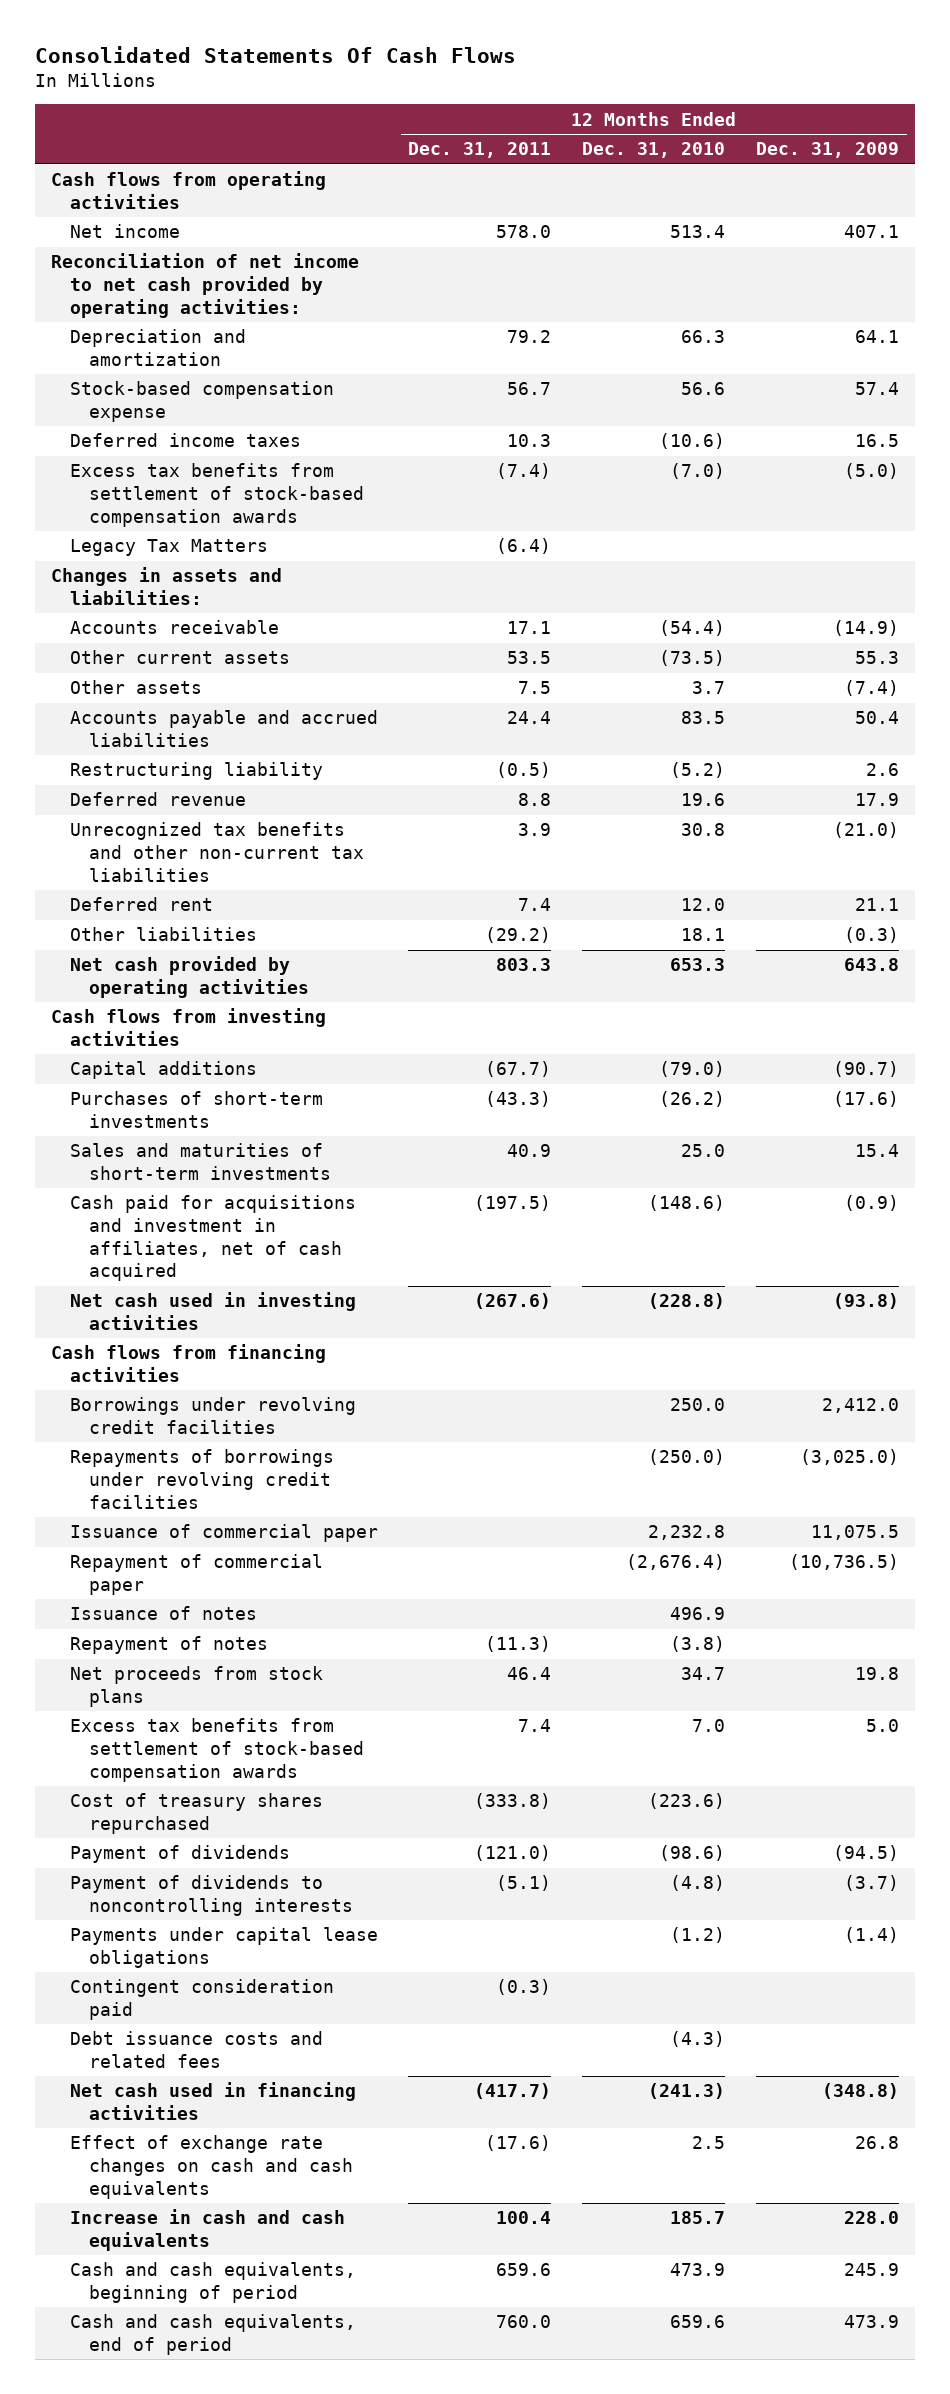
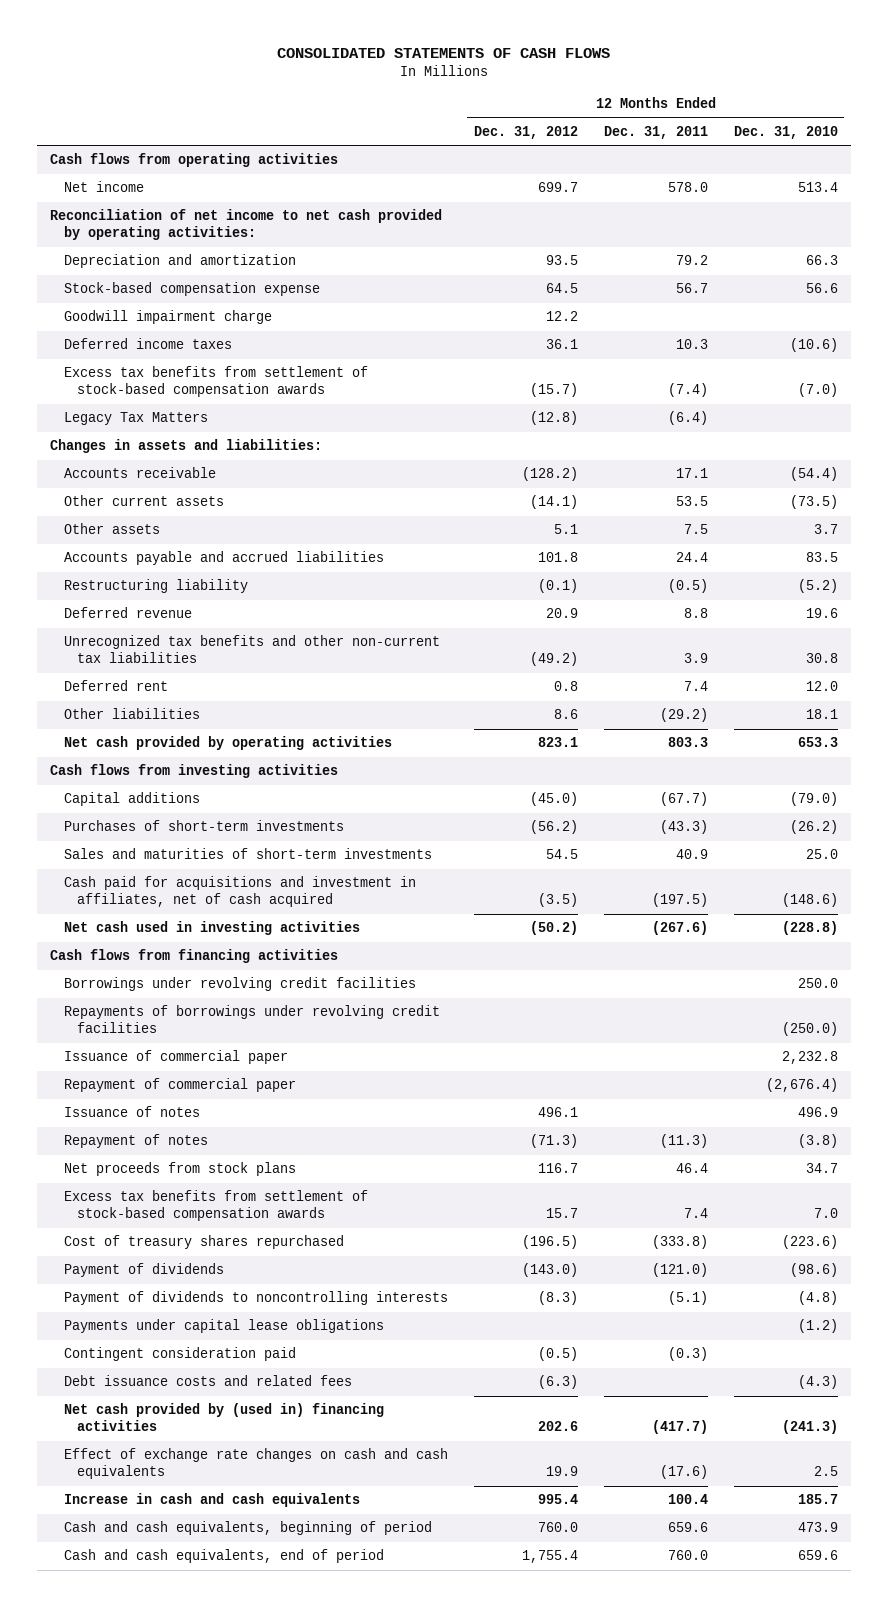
[35,45,517,63] Consolidated Statements Of Cash Flows -> [276,47,610,58] CONSOLIDATED STATEMENTS OF CASH FLOWS
[756,142,900,159] Dec. 31, 2009 -> none
none -> [473,125,578,139] Dec. 31, 2012
none -> [63,310,272,325] Goodwill impairment charge
[69,2082,356,2120] Net cash used in financing activities -> [63,1403,384,1432] Net cash provided by (used in) financing activities

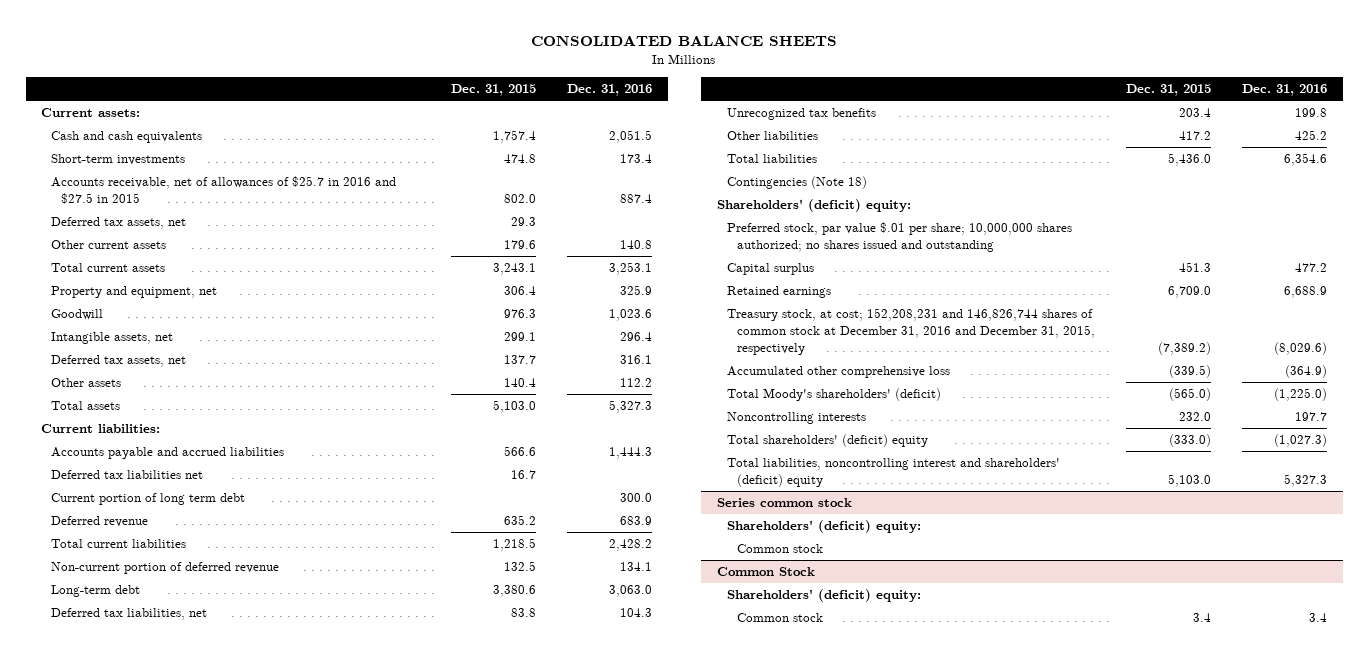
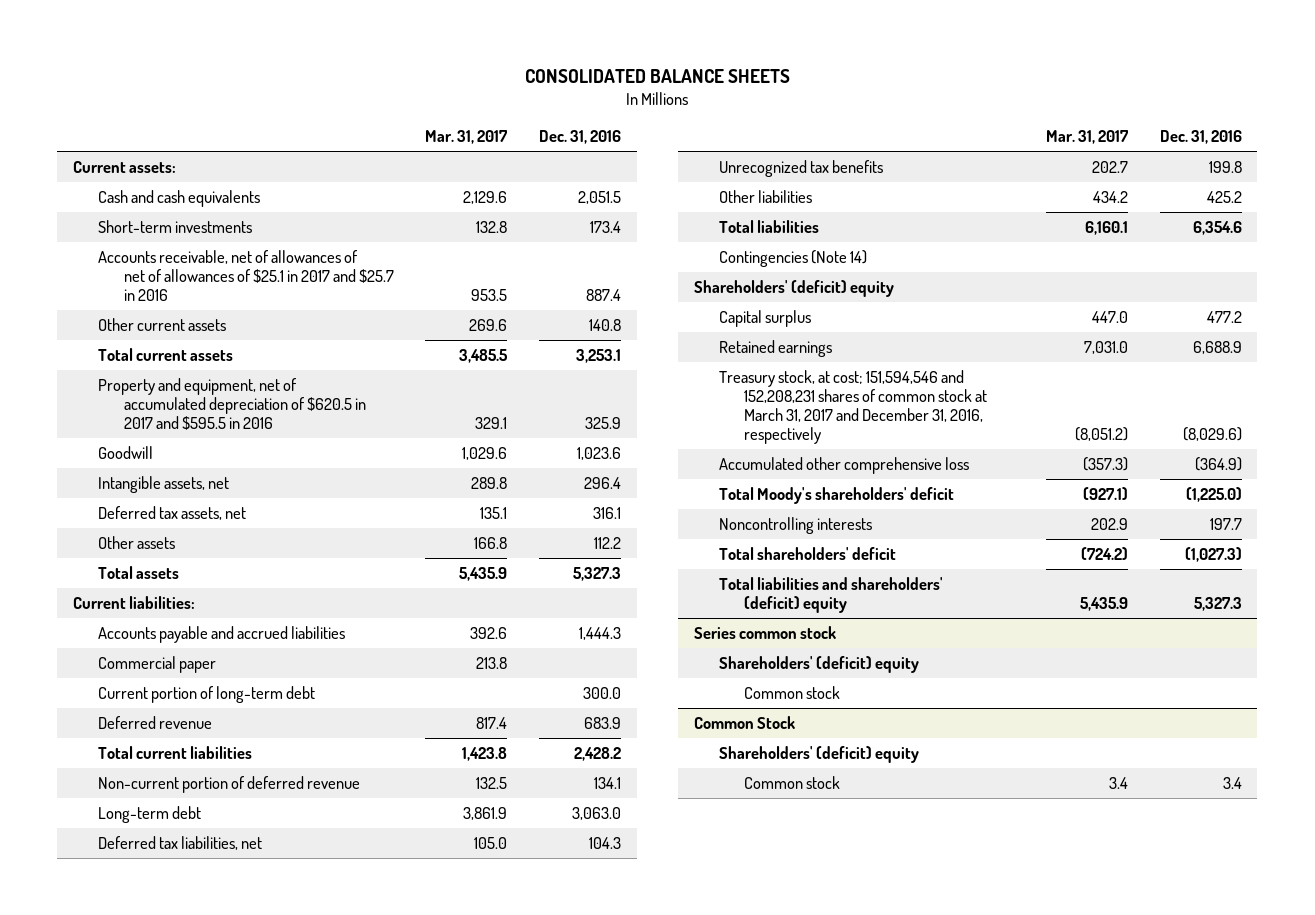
[450,84,536,97] Dec. 31, 2015 -> none
none -> [425,130,509,145] Mar. 31, 2017
[51,217,187,230] Deferred tax assets, net -> none
[51,176,397,204] Accounts receivable, net of allowances of $25.7 in 2016 and $27.5 in 2015 -> [98,250,394,301] Accounts receivable, net of allowances of net of allowances of $25.1 in 2017 and $25.7 in 2016
[51,286,218,299] Property and equipment, net -> [98,378,366,430] Property and equipment, net of accumulated depreciation of $620.5 in 2017 and $595.5 in 2016
[51,470,204,480] Deferred tax liabilities net -> none
none -> [98,656,217,674] Commercial paper
[51,493,246,506] Current portion of long term debt -> [98,686,316,704] Current portion of long-term debt
[726,222,1072,252] Preferred stock, par value $.01 per share; 10,000,000 shares authorized; no shares issued and outstanding -> none
[726,176,867,190] Contingencies (Note 18) -> [718,250,867,268] Contingencies (Note 14)
[716,199,911,213] Shareholders' (deficit) equity: -> [693,280,894,298] Shareholders' (deficit) equity
[726,308,1095,355] Treasury stock, at cost; 152,208,231 and 146,826,744 shares of common stock at December 31, 2016 and December 31, 2015, respectively -> [718,370,988,444] Treasury stock, at cost; 151,594,546 and 152,208,231 shares of common stock at March 31, 2017 and December 31, 2016, respectively
[726,388,941,402] Total Moody's shareholders' (deficit) -> [718,487,954,505] Total Moody's shareholders' deficit
[726,434,928,448] Total shareholders' (deficit) equity -> [718,547,896,561] Total shareholders' deficit
[726,458,1060,487] Total liabilities, noncontrolling interest and shareholders' (deficit) equity -> [718,577,943,613] Total liabilities and shareholders' (deficit) equity
[726,520,921,534] Shareholders' (deficit) equity: -> [718,656,919,674] Shareholders' (deficit) equity
[726,589,921,603] Shareholders' (deficit) equity: -> [718,746,919,764] Shareholders' (deficit) equity

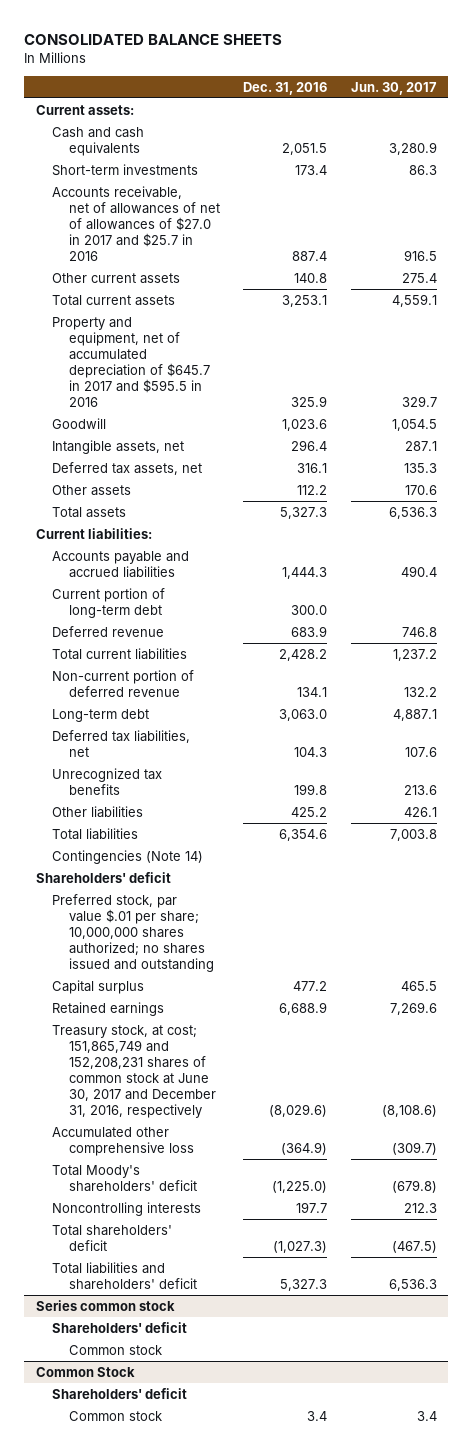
[425,130,509,145] Mar. 31, 2017 -> none
none -> [350,81,437,95] Jun. 30, 2017
[98,250,394,301] Accounts receivable, net of allowances of net of allowances of $25.1 in 2017 and $25.7 in 2016 -> [52,185,221,261] Accounts receivable, net of allowances of net of allowances of $27.0 in 2017 and $25.7 in 2016
[98,378,366,430] Property and equipment, net of accumulated depreciation of $620.5 in 2017 and $595.5 in 2016 -> [52,316,211,407] Property and equipment, net of accumulated depreciation of $645.7 in 2017 and $595.5 in 2016
[98,656,217,674] Commercial paper -> none
[693,280,894,298] Shareholders' (deficit) equity -> [35,871,171,883] Shareholders' deficit
none -> [52,893,215,972] Preferred stock, par value $.01 per share; 10,000,000 shares authorized; no shares issued and outstanding
[718,370,988,444] Treasury stock, at cost; 151,594,546 and 152,208,231 shares of common stock at March 31, 2017 and December 31, 2016, respectively -> [52,1024,217,1118] Treasury stock, at cost; 151,865,749 and 152,208,231 shares of common stock at June 30, 2017 and December 31, 2016, respectively
[718,577,943,613] Total liabilities and shareholders' (deficit) equity -> [52,1261,198,1290] Total liabilities and shareholders' deficit
[718,656,919,674] Shareholders' (deficit) equity -> [52,1321,188,1333] Shareholders' deficit
[718,746,919,764] Shareholders' (deficit) equity -> [52,1387,188,1399] Shareholders' deficit

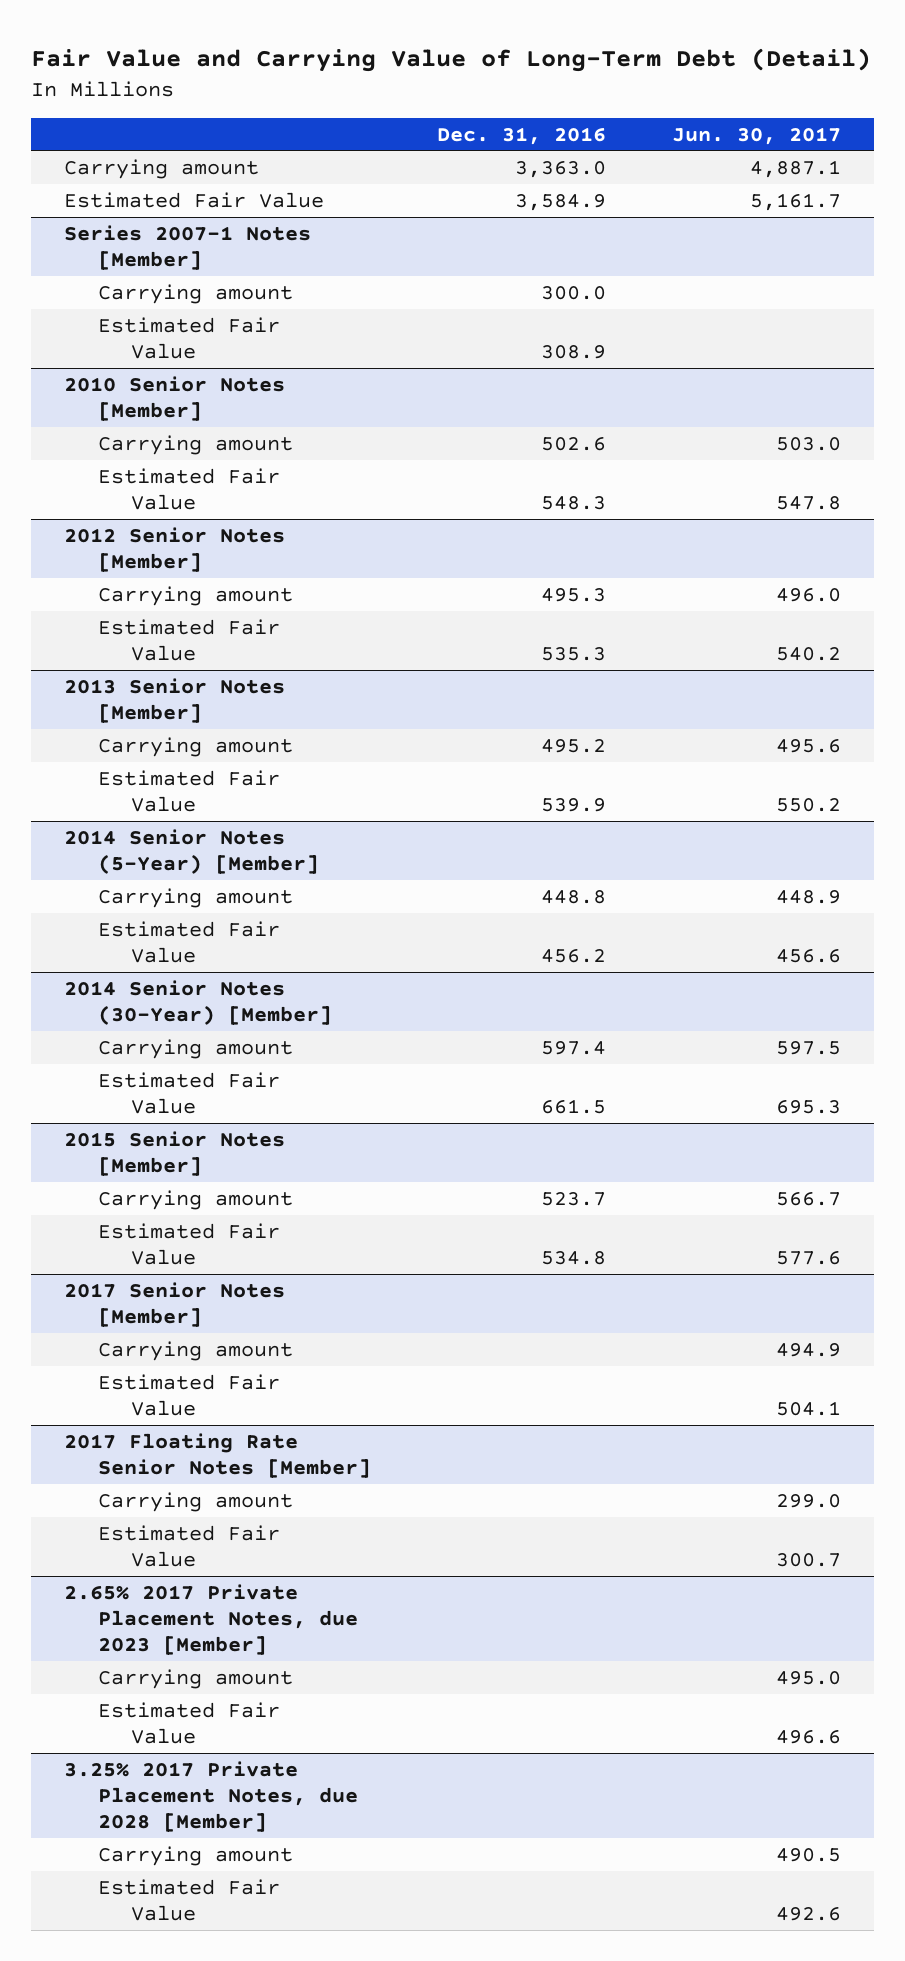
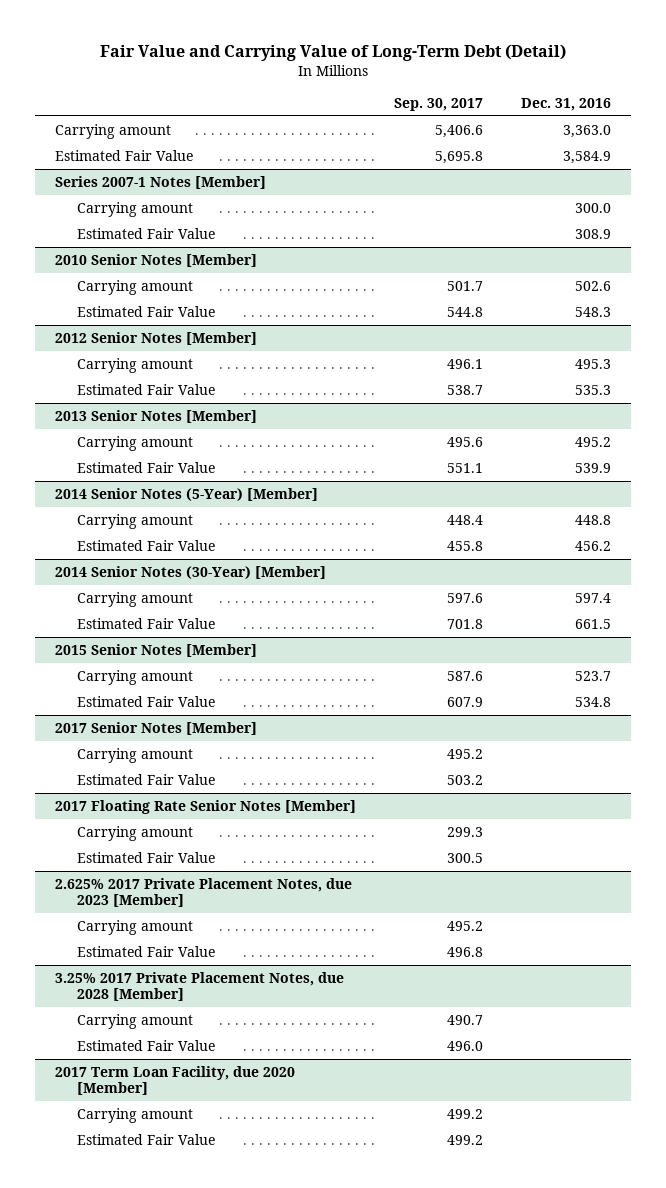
[671,126,841,145] Jun. 30, 2017 -> none
none -> [394,97,484,111] Sep. 30, 2017
[64,1583,358,1656] 2.65% 2017 Private Placement Notes, due 2023 [Member] -> [54,878,352,908] 2.625% 2017 Private Placement Notes, due 2023 [Member]
none -> [54,1066,295,1096] 2017 Term Loan Facility, due 2020 [Member]
none -> [76,1108,193,1124] Carrying amount
none -> [76,1134,215,1146] Estimated Fair Value

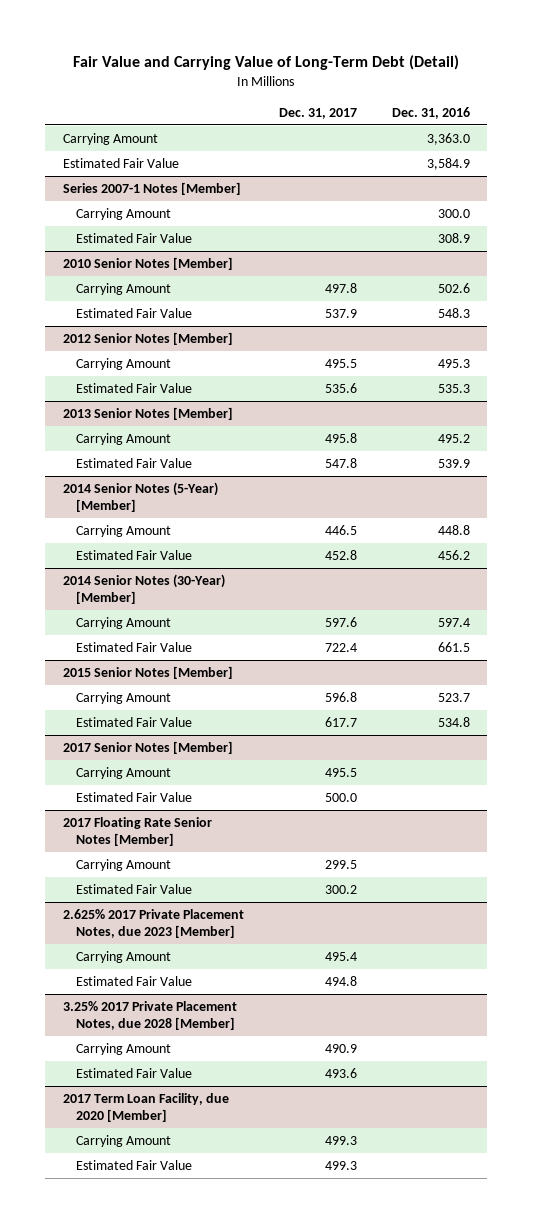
[394,97,484,111] Sep. 30, 2017 -> none
none -> [278,107,357,119] Dec. 31, 2017
[54,124,171,140] Carrying amount -> [62,133,158,146] Carrying Amount
[76,202,193,218] Carrying amount -> [75,208,171,221] Carrying Amount
[76,280,193,296] Carrying amount -> [75,283,171,296] Carrying Amount
[76,358,193,374] Carrying amount -> [75,358,171,371] Carrying Amount
[76,436,193,452] Carrying amount -> [75,433,171,446] Carrying Amount
[76,514,193,530] Carrying amount -> [75,525,171,538] Carrying Amount
[76,592,193,608] Carrying amount -> [75,617,171,630] Carrying Amount
[76,670,193,686] Carrying amount -> [75,692,171,705] Carrying Amount
[76,748,193,764] Carrying amount -> [75,767,171,780] Carrying Amount
[76,826,193,842] Carrying amount -> [75,859,171,872] Carrying Amount
[76,920,193,936] Carrying amount -> [75,951,171,964] Carrying Amount
[76,1014,193,1030] Carrying amount -> [75,1043,171,1056] Carrying Amount
[76,1108,193,1124] Carrying amount -> [75,1135,171,1148] Carrying Amount

